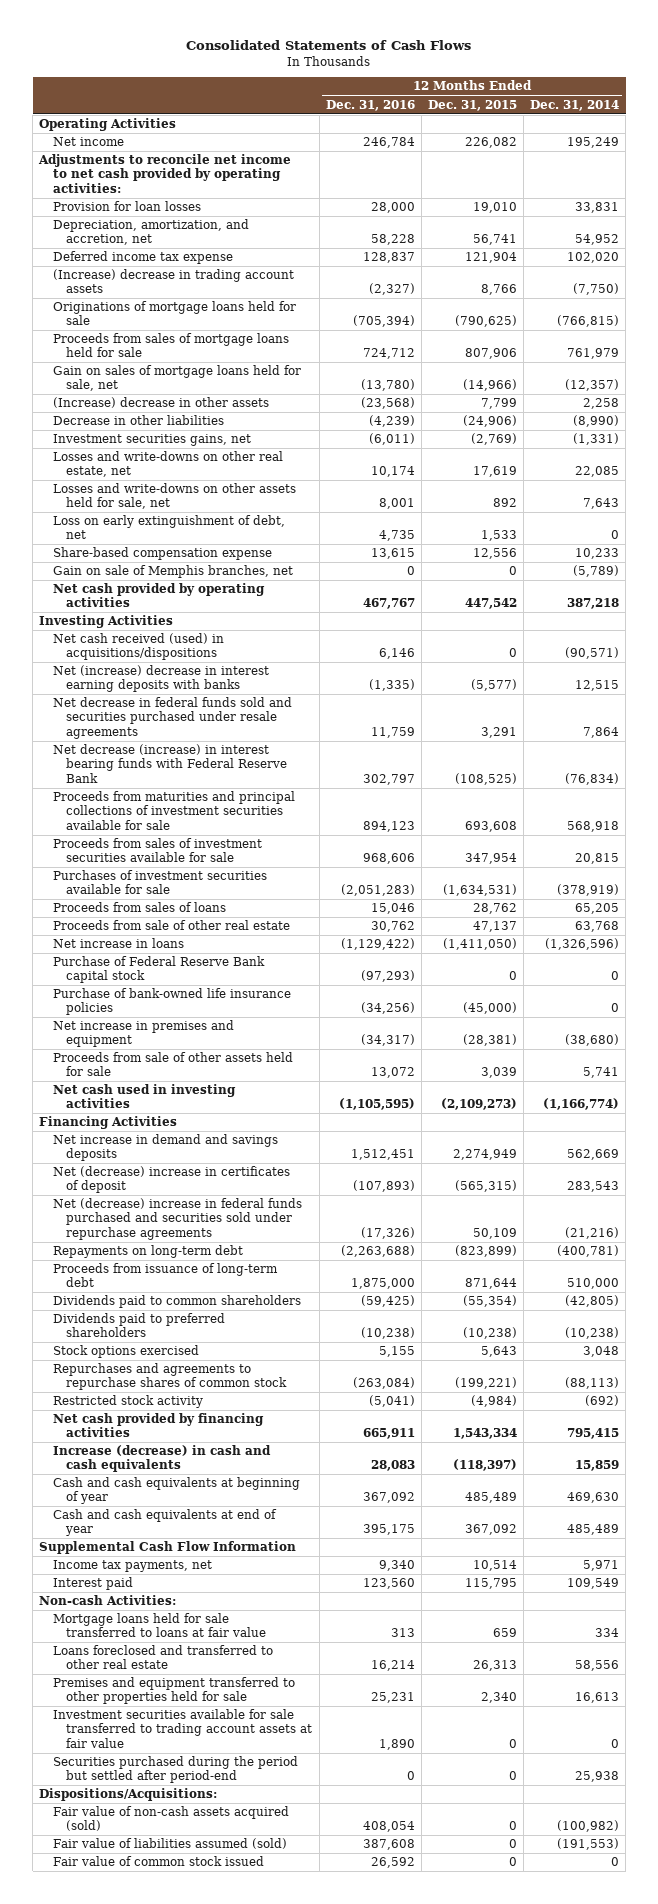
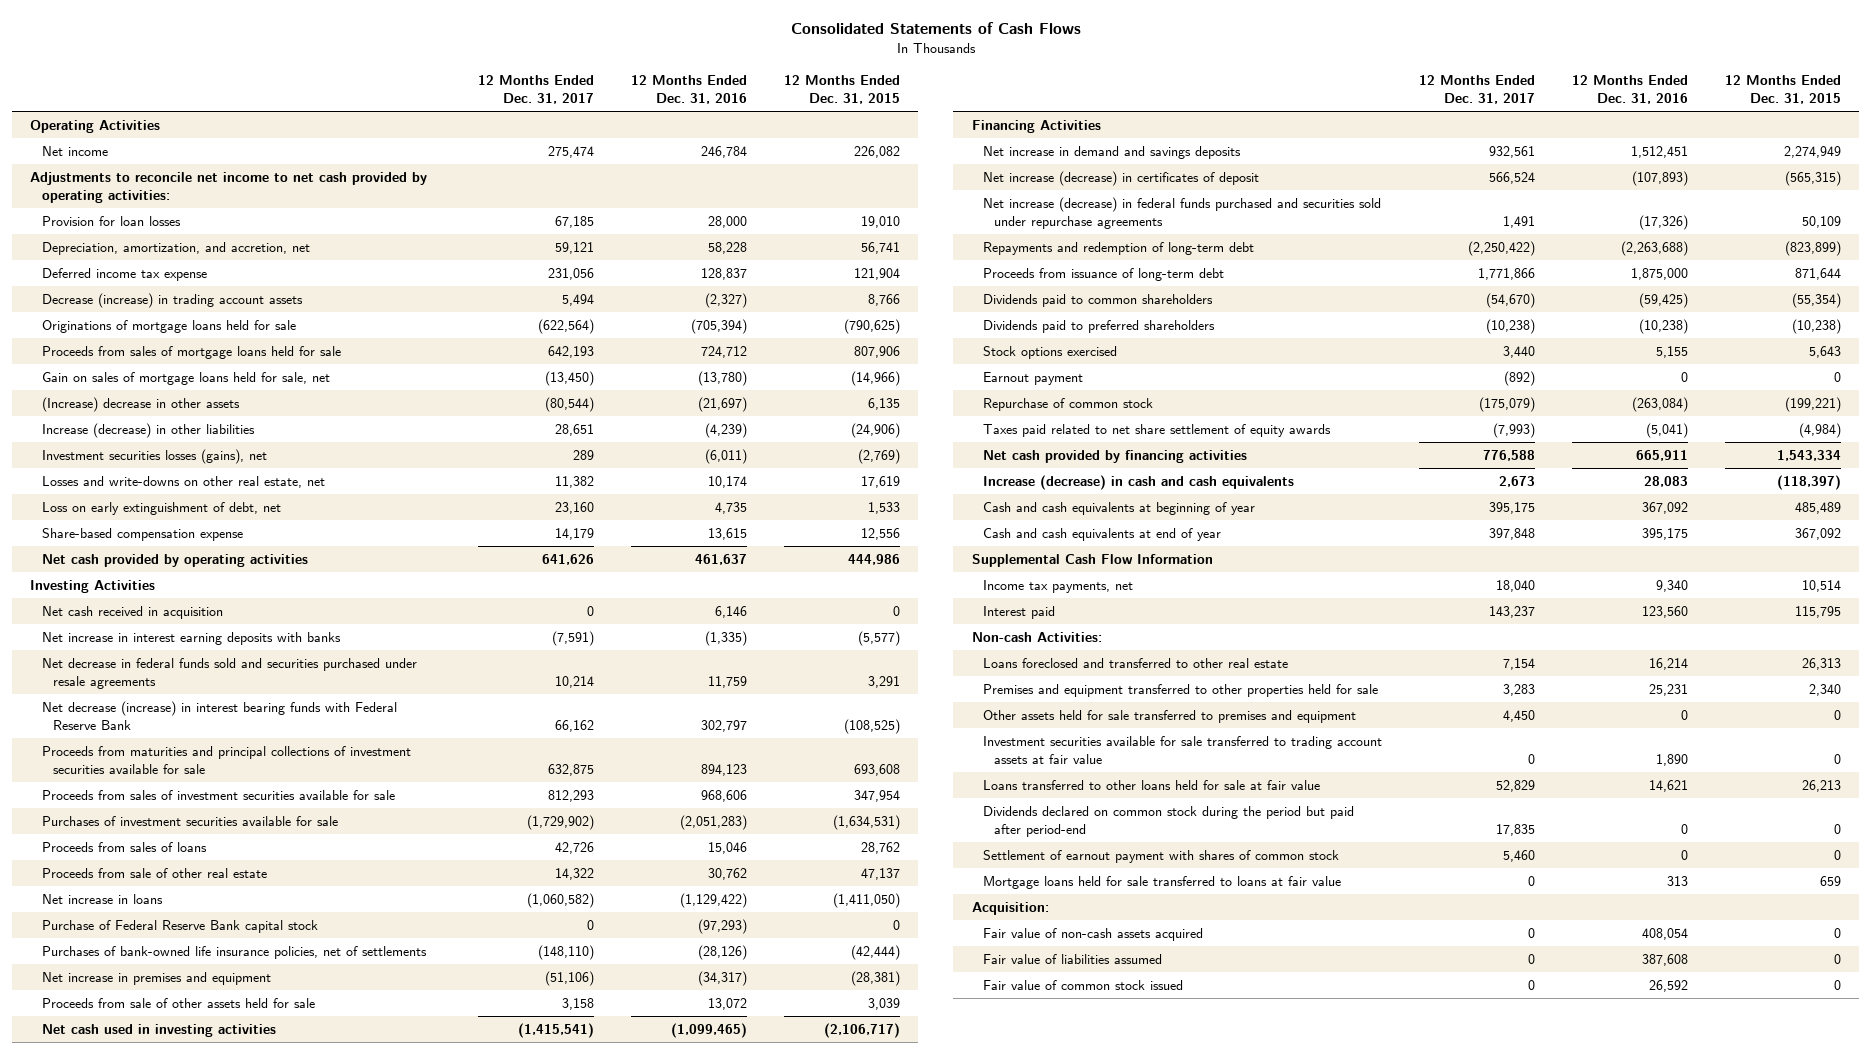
[530,99,620,111] Dec. 31, 2014 -> none
none -> [477,74,594,105] 12 Months Ended Dec. 31, 2017
[52,269,294,294] (Increase) decrease in trading account assets -> [41,292,303,308] Decrease (increase) in trading account assets
[360,397,415,410] (23,568) -> [697,396,747,412] (21,697)
[480,398,517,410] 7,799 -> [867,397,900,410] 6,135
[52,415,224,426] Decrease in other liabilities -> [41,422,255,438] Increase (decrease) in other liabilities
[52,434,251,447] Investment securities gains, net -> [41,448,267,464] Investment securities losses (gains), net
[52,483,296,510] Losses and write-downs on other assets held for sale, net -> none
[52,565,293,579] Gain on sale of Memphis branches, net -> none
[362,598,415,610] 467,767 -> [694,553,747,565] 461,637
[464,598,517,610] 447,542 -> [847,553,900,565] 444,986
[52,633,224,661] Net cash received (used) in acquisitions/dispositions -> [41,605,223,619] Net cash received in acquisition
[52,665,269,693] Net (increase) decrease in interest earning deposits with banks -> [41,631,341,645] Net increase in interest earning deposits with banks
[52,988,291,1016] Purchase of bank-owned life insurance policies -> [41,945,427,959] Purchases of bank-owned life insurance policies, net of settlements
[360,1002,415,1015] (34,256) -> [697,944,747,960] (28,126)
[462,1002,517,1015] (45,000) -> [850,944,900,960] (42,444)
[338,1098,415,1111] (1,105,595) -> [670,1022,747,1038] (1,099,465)
[440,1098,517,1111] (2,109,273) -> [823,1022,900,1038] (2,106,717)
[52,1166,290,1194] Net (decrease) increase in certificates of deposit -> [983,170,1260,186] Net increase (decrease) in certificates of deposit
[52,1198,302,1240] Net (decrease) increase in federal funds purchased and securities sold under repurchase agreements -> [983,196,1382,230] Net increase (decrease) in federal funds purchased and securities sold under repurchase agreements
[52,1245,243,1259] Repayments on long-term debt -> [983,241,1255,255] Repayments and redemption of long-term debt
none -> [983,371,1084,385] Earnout payment
[52,1363,288,1391] Repurchases and agreements to repurchase shares of common stock -> [983,397,1154,411] Repurchase of common stock
[52,1395,203,1409] Restricted stock activity -> [983,423,1332,437] Taxes paid related to net share settlement of equity awards
none -> [983,709,1357,723] Other assets held for sale transferred to premises and equipment
[52,1756,298,1784] Securities purchased during the period but settled after period-end -> none
none -> [983,779,1321,790] Loans transferred to other loans held for sale at fair value
none -> [983,805,1355,838] Dividends declared on common stock during the period but paid after period-end
none -> [983,849,1340,863] Settlement of earnout payment with shares of common stock
[52,1613,267,1638] Mortgage loans held for sale transferred to loans at fair value -> [983,875,1342,889] Mortgage loans held for sale transferred to loans at fair value
[39,1788,218,1802] Dispositions/Acquisitions: -> [971,901,1049,915] Acquisition:
[52,1806,289,1832] Fair value of non-cash assets acquired (sold) -> [983,927,1204,941] Fair value of non-cash assets acquired
[52,1838,287,1850] Fair value of liabilities assumed (sold) -> [983,953,1163,964] Fair value of liabilities assumed

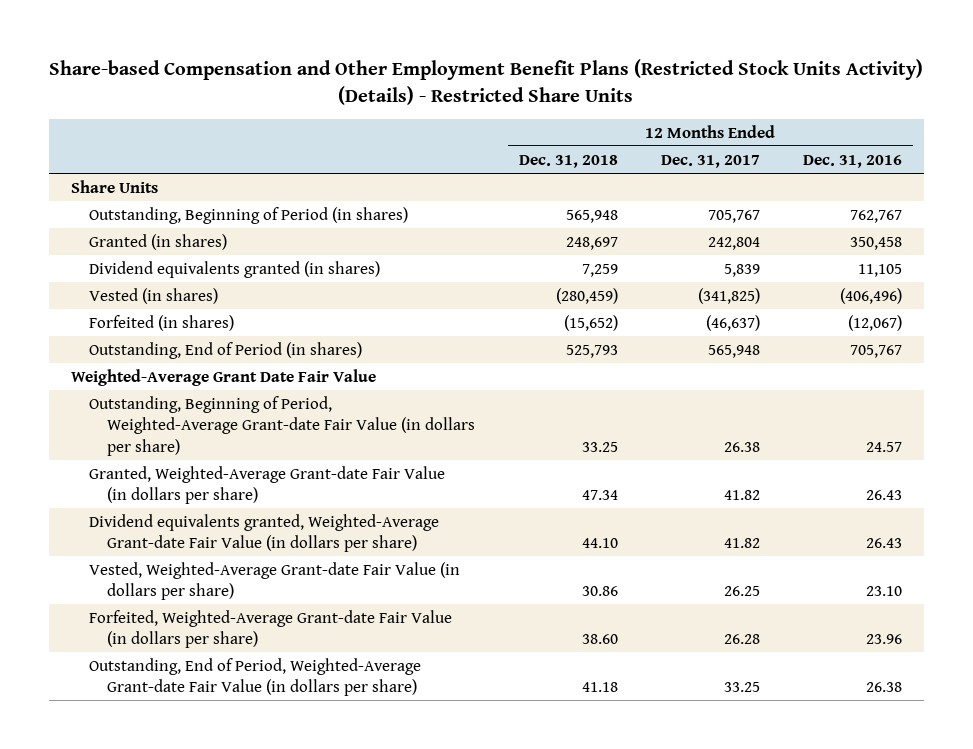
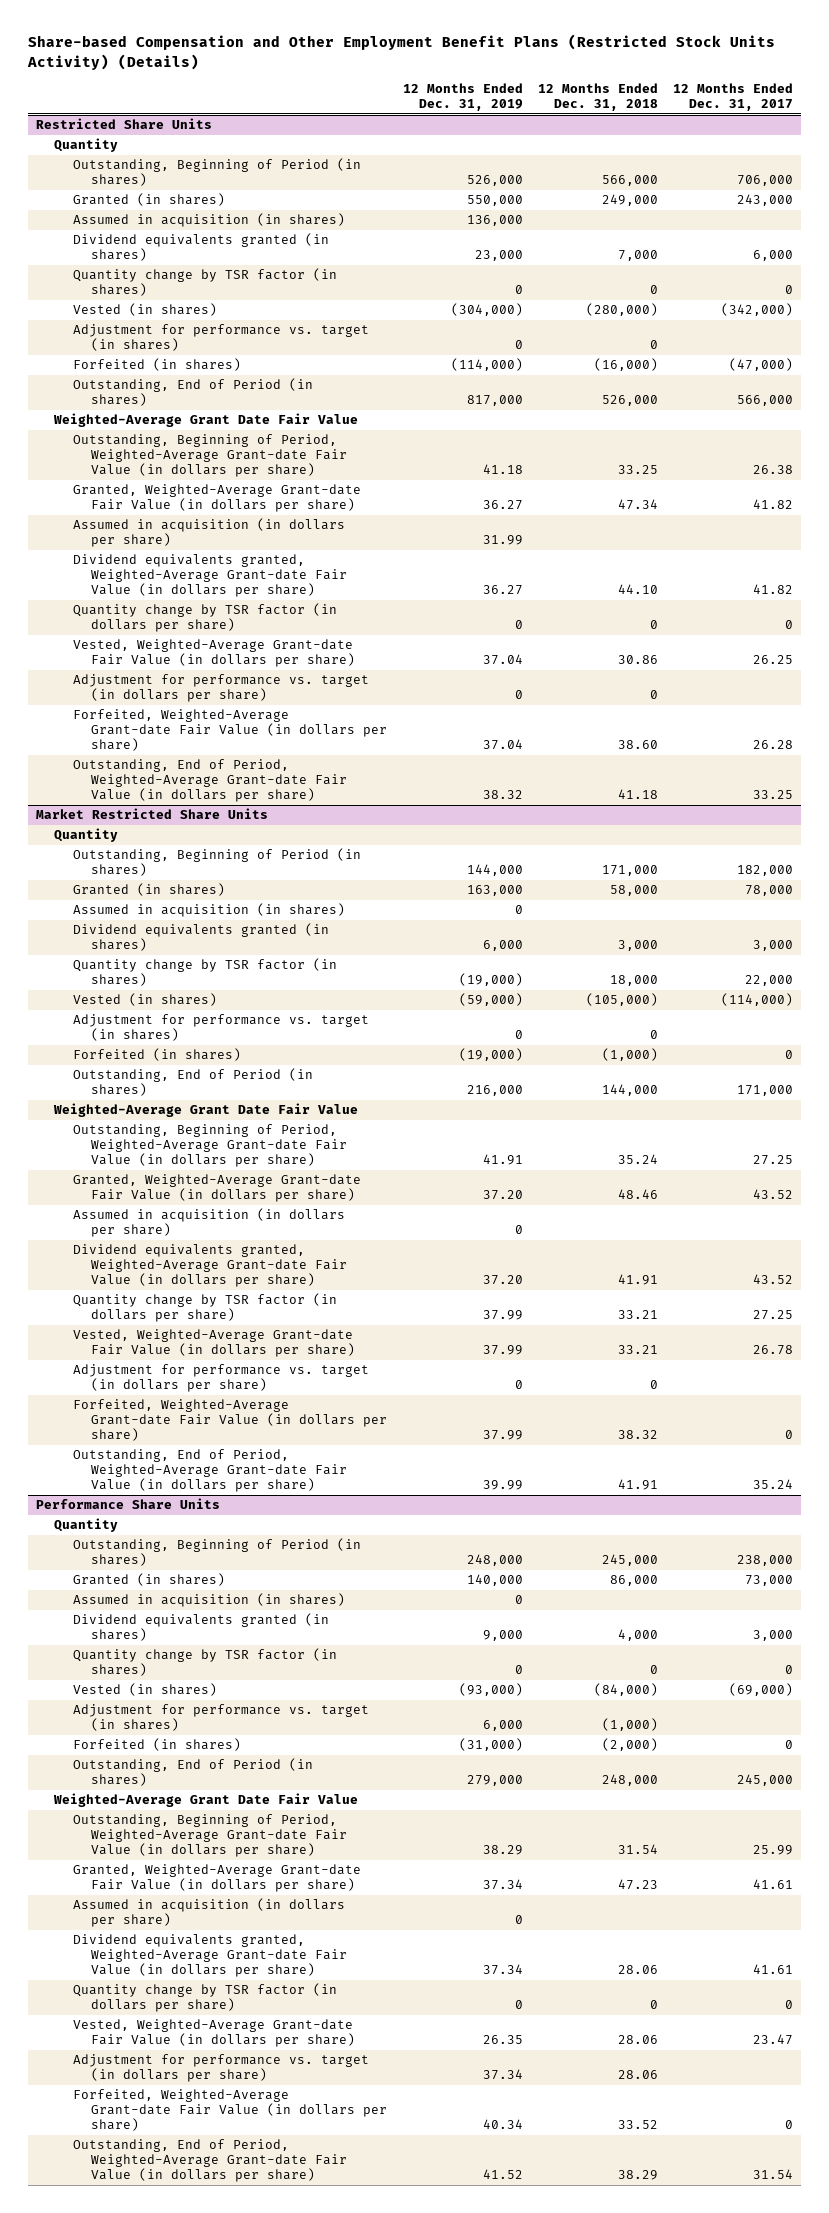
[49,59,924,105] Share-based Compensation and Other Employment Benefit Plans (Restricted Stock Units Activity) (Details) - Restricted Share Units -> [27,34,776,70] Share-based Compensation and Other Employment Benefit Plans (Restricted Stock Units Activity) (Details)
[803,154,903,168] Dec. 31, 2016 -> none
none -> [402,83,523,112] 12 Months Ended Dec. 31, 2019
none -> [35,118,212,130] Restricted Share Units
[70,179,158,193] Share Units -> [54,138,119,153] Quantity
[565,209,618,223] 565,948 -> [601,175,658,187] 566,000
[707,209,760,223] 705,767 -> [737,175,794,187] 706,000
[565,236,618,250] 248,697 -> [601,194,658,207] 249,000
[707,236,760,250] 242,804 -> [737,194,794,207] 243,000
none -> [72,213,345,228] Assumed in acquisition (in shares)
[581,263,618,277] 7,259 -> [617,250,658,262] 7,000
[723,263,760,277] 5,839 -> [753,250,794,262] 6,000
none -> [72,268,337,297] Quantity change by TSR factor (in shares)
[555,287,618,304] (280,459) -> [585,303,658,317] (280,000)
[697,287,760,304] (341,825) -> [721,303,794,317] (342,000)
none -> [72,324,369,352] Adjustment for performance vs. target (in shares)
[563,314,618,331] (15,652) -> [593,358,658,372] (16,000)
[705,314,760,331] (46,637) -> [729,358,794,372] (47,000)
[565,344,618,358] 525,793 -> [601,395,658,407] 526,000
[707,344,760,358] 565,948 -> [737,395,794,407] 566,000
none -> [72,518,345,548] Assumed in acquisition (in dollars per share)
none -> [72,603,337,633] Quantity change by TSR factor (in dollars per share)
none -> [72,674,369,703] Adjustment for performance vs. target (in dollars per share)
none -> [35,808,268,820] Market Restricted Share Units
none -> [54,828,119,843] Quantity
none -> [72,848,361,877] Outstanding, Beginning of Period (in shares)
none -> [72,883,225,897] Granted (in shares)
none -> [72,903,345,918] Assumed in acquisition (in shares)
none -> [72,923,329,952] Dividend equivalents granted (in shares)
none -> [72,958,337,987] Quantity change by TSR factor (in shares)
none -> [72,993,217,1007] Vested (in shares)
none -> [72,1014,369,1042] Adjustment for performance vs. target (in shares)
none -> [72,1048,241,1062] Forfeited (in shares)
none -> [72,1068,313,1097] Outstanding, End of Period (in shares)
none -> [53,1103,359,1118] Weighted-Average Grant Date Fair Value
none -> [72,1124,348,1168] Outstanding, Beginning of Period, Weighted-Average Grant-date Fair Value (in dollars per share)
none -> [72,1174,361,1203] Granted, Weighted-Average Grant-date Fair Value (in dollars per share)
none -> [72,1208,345,1238] Assumed in acquisition (in dollars per share)
none -> [72,1244,348,1288] Dividend equivalents granted, Weighted-Average Grant-date Fair Value (in dollars per share)
none -> [72,1293,337,1323] Quantity change by TSR factor (in dollars per share)
none -> [72,1329,356,1358] Vested, Weighted-Average Grant-date Fair Value (in dollars per share)
none -> [72,1364,369,1393] Adjustment for performance vs. target (in dollars per share)
none -> [72,1399,388,1442] Forfeited, Weighted-Average Grant-date Fair Value (in dollars per share)
none -> [72,1449,348,1493] Outstanding, End of Period, Weighted-Average Grant-date Fair Value (in dollars per share)
none -> [35,1498,220,1510] Performance Share Units
none -> [54,1518,119,1533] Quantity
none -> [72,1538,361,1567] Outstanding, Beginning of Period (in shares)
none -> [72,1573,225,1587] Granted (in shares)
none -> [72,1593,345,1608] Assumed in acquisition (in shares)
none -> [72,1613,329,1642] Dividend equivalents granted (in shares)
none -> [72,1648,337,1677] Quantity change by TSR factor (in shares)
none -> [72,1683,217,1697] Vested (in shares)
none -> [72,1704,369,1732] Adjustment for performance vs. target (in shares)
none -> [72,1738,241,1752] Forfeited (in shares)
none -> [72,1758,313,1787] Outstanding, End of Period (in shares)
none -> [53,1793,359,1808] Weighted-Average Grant Date Fair Value
none -> [72,1814,348,1858] Outstanding, Beginning of Period, Weighted-Average Grant-date Fair Value (in dollars per share)
none -> [72,1864,361,1893] Granted, Weighted-Average Grant-date Fair Value (in dollars per share)
none -> [72,1898,345,1928] Assumed in acquisition (in dollars per share)
none -> [72,1934,348,1978] Dividend equivalents granted, Weighted-Average Grant-date Fair Value (in dollars per share)
none -> [72,1983,337,2013] Quantity change by TSR factor (in dollars per share)
none -> [72,2019,356,2048] Vested, Weighted-Average Grant-date Fair Value (in dollars per share)
none -> [72,2054,369,2083] Adjustment for performance vs. target (in dollars per share)
none -> [72,2089,388,2132] Forfeited, Weighted-Average Grant-date Fair Value (in dollars per share)
none -> [72,2139,348,2183] Outstanding, End of Period, Weighted-Average Grant-date Fair Value (in dollars per share)

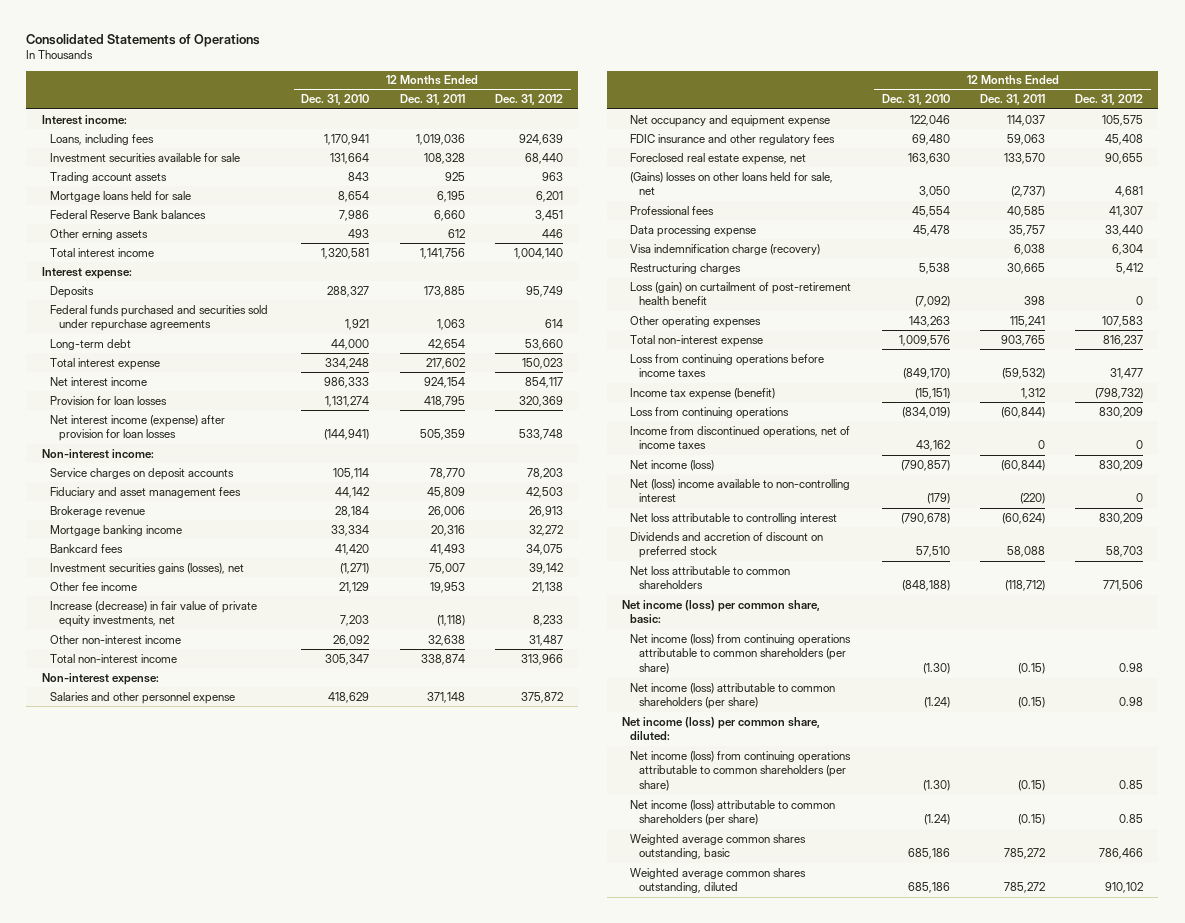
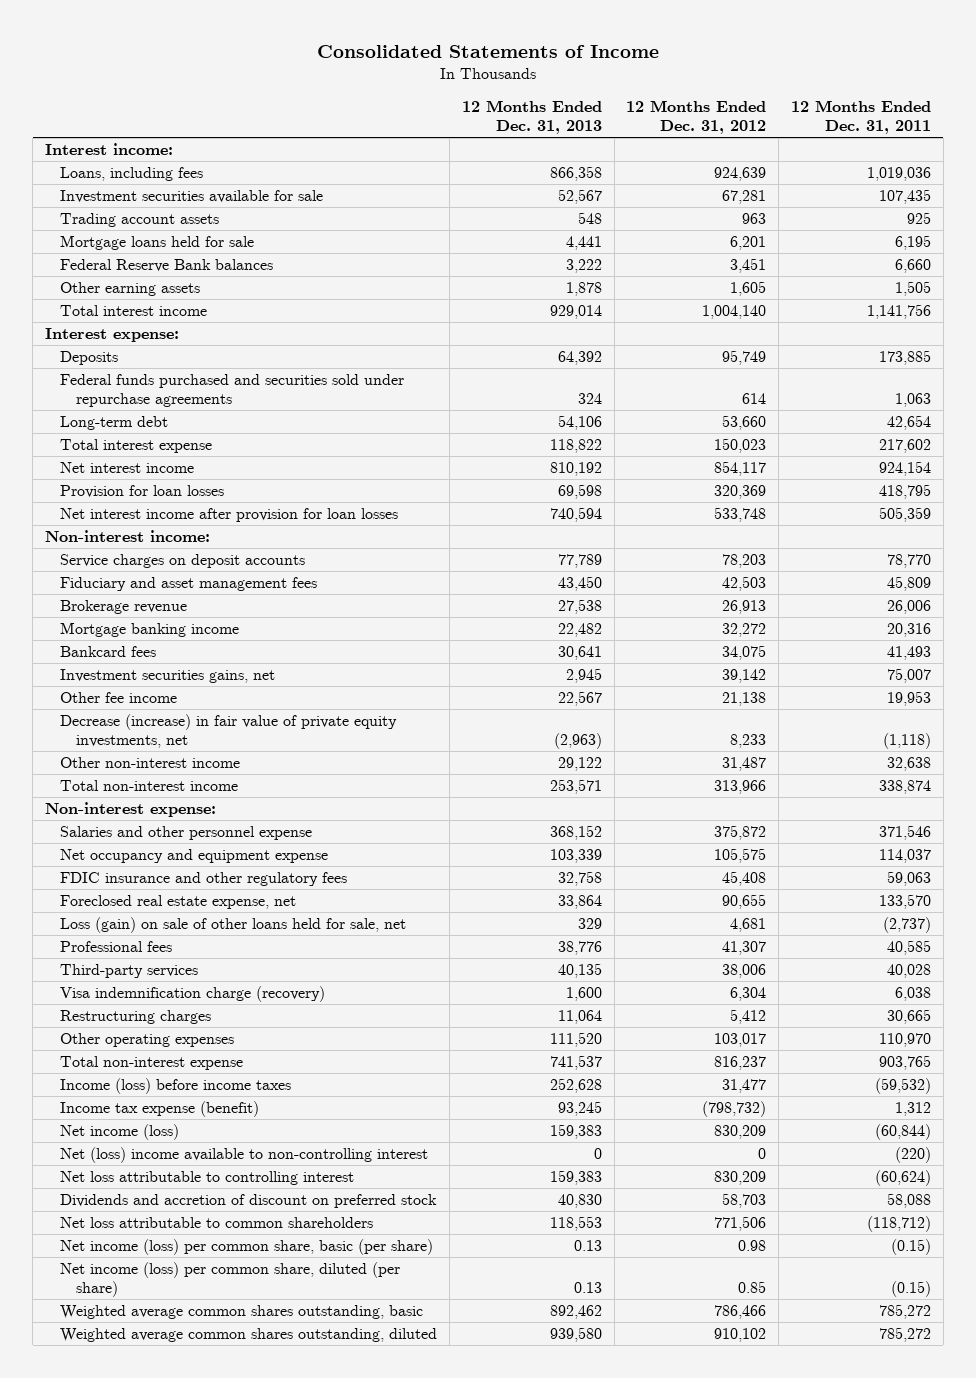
[26,34,261,48] Consolidated Statements of Operations -> [316,44,659,58] Consolidated Statements of Income
[301,94,370,106] Dec. 31, 2010 -> none
none -> [461,100,602,135] 12 Months Ended Dec. 31, 2013
[423,152,465,164] 108,328 -> [878,189,931,205] 107,435
[525,152,564,164] 68,440 -> [722,190,767,205] 67,281
[50,228,149,240] Other erning assets -> [60,282,201,297] Other earning assets
[447,228,465,238] 612 -> [894,281,931,297] 1,505
[542,228,564,238] 446 -> [730,281,767,297] 1,605
[50,414,226,442] Net interest income (expense) after provision for loan losses -> [60,508,399,523] Net interest income after provision for loan losses
[50,562,245,574] Investment securities gains (losses), net -> [60,669,276,684] Investment securities gains, net
[50,600,258,628] Increase (decrease) in fair value of private equity investments, net -> [60,714,398,748] Decrease (increase) in fair value of private equity investments, net
[426,691,465,703] 371,148 -> [878,825,931,841] 371,546
[630,171,834,196] (Gains) losses on other loans held for sale, net -> [60,917,407,934] Loss (gain) on sale of other loans held for sale, net
[630,224,757,237] Data processing expense -> none
none -> [60,964,199,979] Third-party services
[630,281,852,306] Loss (gain) on curtailment of post-retirement health benefit -> none
[1010,315,1046,327] 115,241 -> [878,1033,931,1048] 110,970
[1102,315,1144,327] 107,583 -> [714,1033,767,1048] 103,017
[630,353,825,378] Loss from continuing operations before income taxes -> [60,1078,292,1095] Income (loss) before income taxes
[630,406,790,419] Loss from continuing operations -> none
[630,425,851,450] Income from discontinued operations, net of income taxes -> none
[621,599,820,625] Net income (loss) per common share, basic: -> none
[630,633,852,675] Net income (loss) from continuing operations attributable to common shareholders (per share) -> none
[621,716,820,741] Net income (loss) per common share, diluted: -> none
[630,750,852,792] Net income (loss) from continuing operations attributable to common shareholders (per share) -> none
[630,682,836,710] Net income (loss) attributable to common shareholders (per share) -> [60,1239,434,1256] Net income (loss) per common share, basic (per share)
[630,799,836,827] Net income (loss) attributable to common shareholders (per share) -> [60,1262,401,1297] Net income (loss) per common share, diluted (per share)

